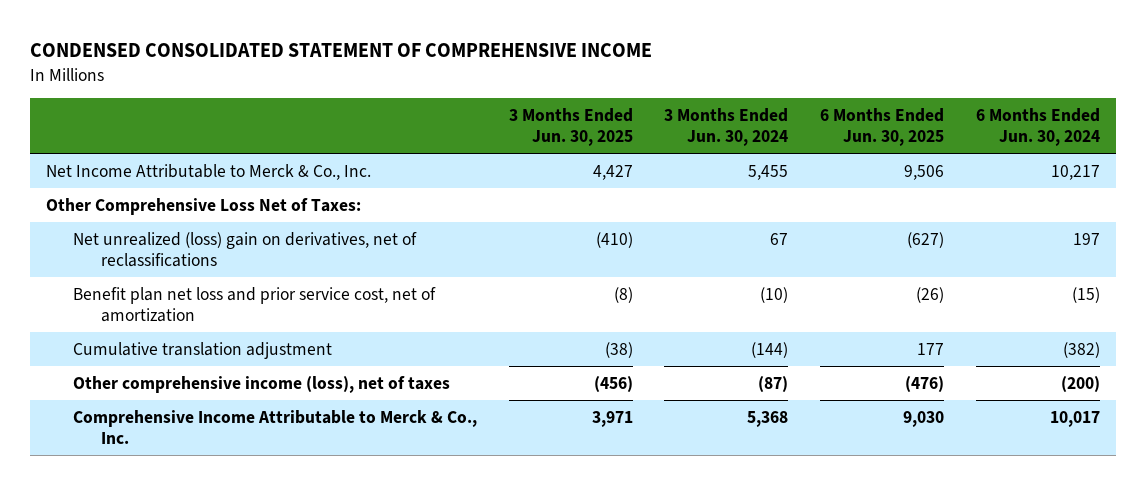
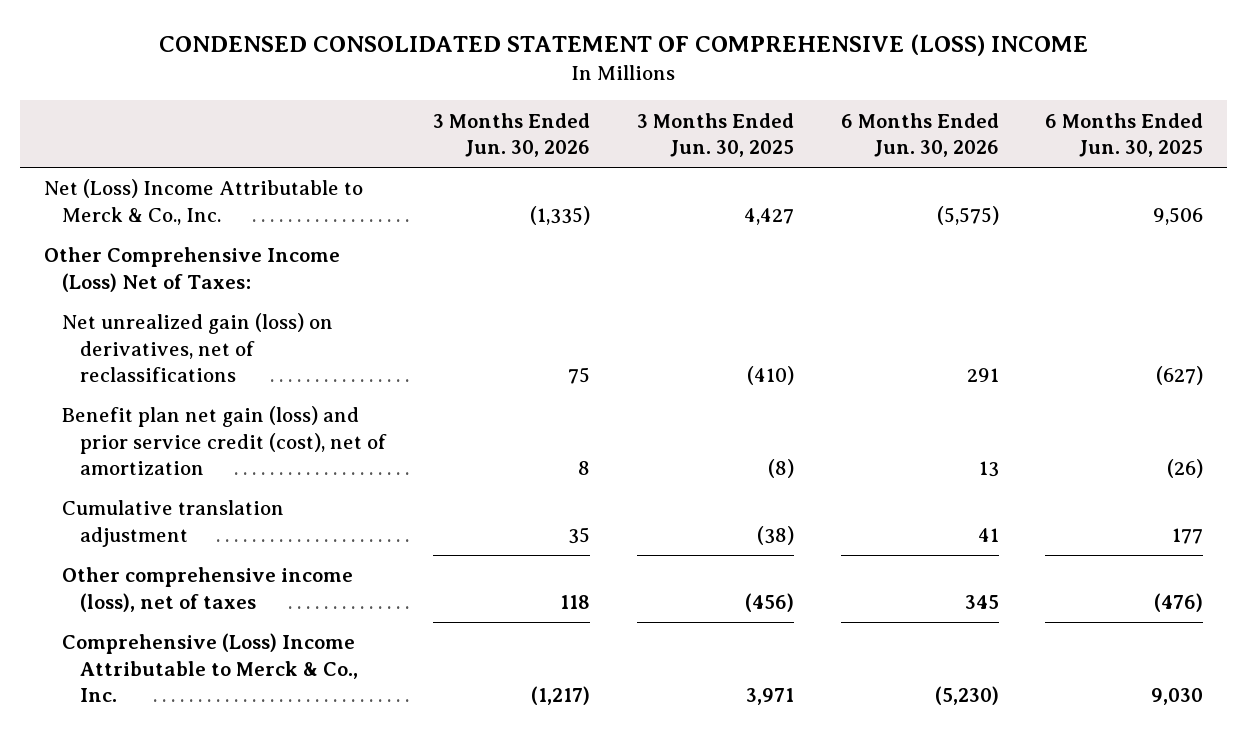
[29,42,652,57] CONDENSED CONSOLIDATED STATEMENT OF COMPREHENSIVE INCOME -> [159,33,1089,56] CONDENSED CONSOLIDATED STATEMENT OF COMPREHENSIVE (LOSS) INCOME
[664,107,789,147] 3 Months Ended Jun. 30, 2024 -> none
[975,107,1100,147] 6 Months Ended Jun. 30, 2024 -> none
none -> [432,112,590,157] 3 Months Ended Jun. 30, 2026
none -> [840,112,999,157] 6 Months Ended Jun. 30, 2026
[45,163,371,180] Net Income Attributable to Merck & Co., Inc. -> [43,179,363,225] Net (Loss) Income Attributable to Merck & Co., Inc.
[45,197,361,215] Other Comprehensive Loss Net of Taxes: -> [43,247,340,292] Other Comprehensive Income (Loss) Net of Taxes:
[73,231,418,268] Net unrealized (loss) gain on derivatives, net of reclassifications -> [61,313,333,383] Net unrealized gain (loss) on derivatives, net of reclassifications
[73,286,437,323] Benefit plan net loss and prior service cost, net of amortization -> [61,406,387,476] Benefit plan net gain (loss) and prior service credit (cost), net of amortization
[73,409,478,445] Comprehensive Income Attributable to Merck & Co., Inc. -> [61,633,358,703] Comprehensive (Loss) Income Attributable to Merck & Co., Inc.

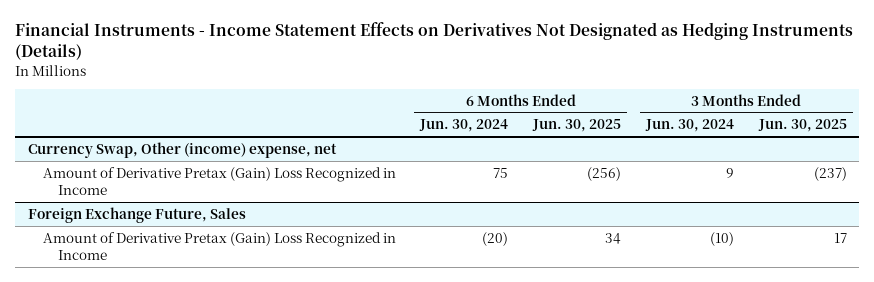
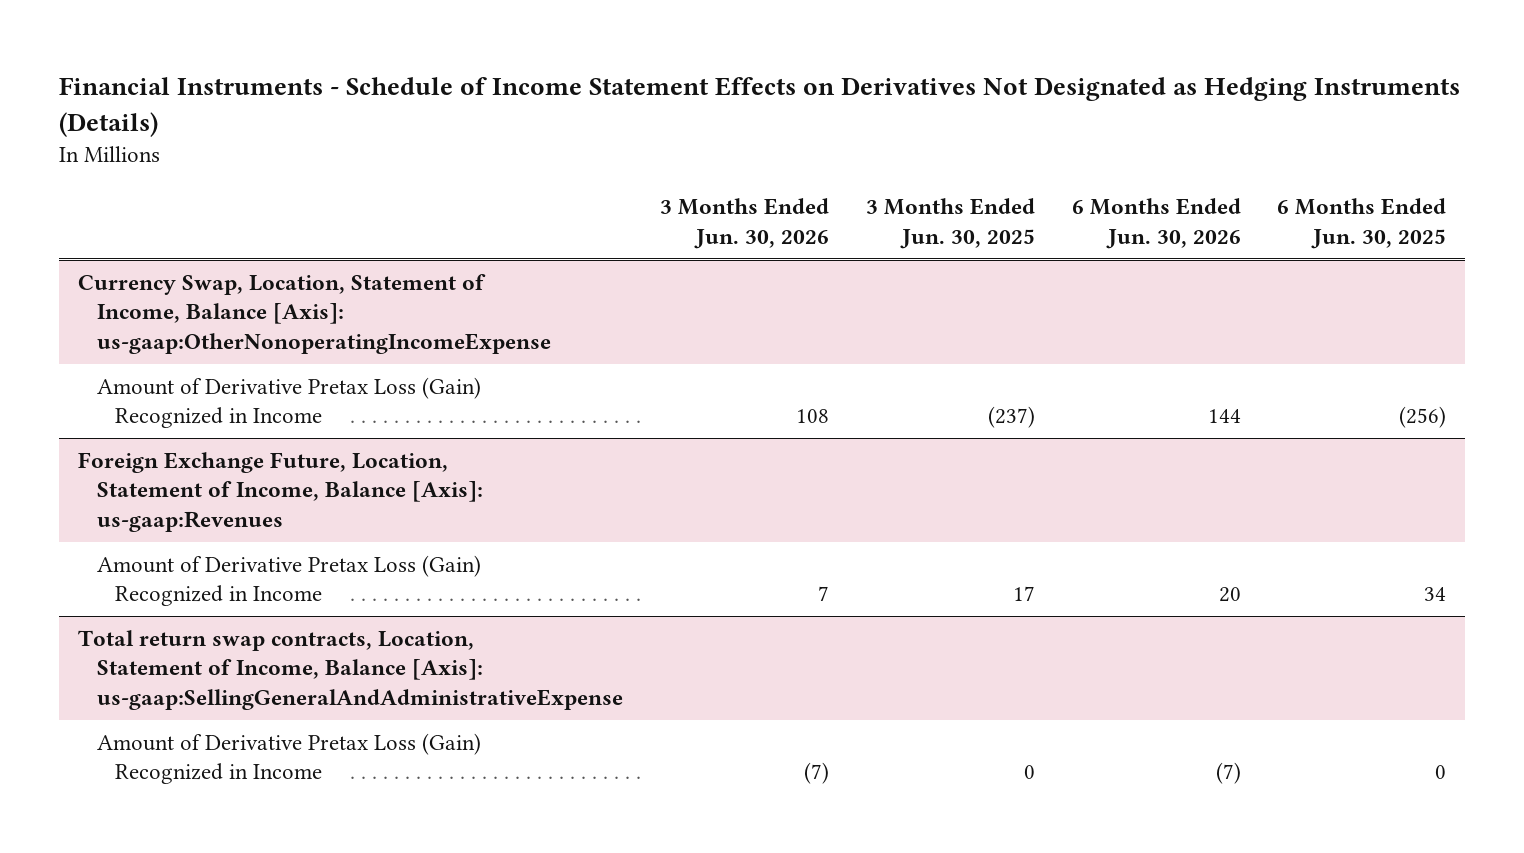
[15,22,854,61] Financial Instruments - Income Statement Effects on Derivatives Not Designated as Hedging Instruments (Details) -> [59,77,1461,137] Financial Instruments - Schedule of Income Statement Effects on Derivatives Not Designated as Hedging Instruments (Details)
[419,119,509,133] Jun. 30, 2024 -> none
[644,119,734,133] Jun. 30, 2024 -> none
none -> [659,198,829,250] 3 Months Ended Jun. 30, 2026
none -> [1071,198,1241,250] 6 Months Ended Jun. 30, 2026
[27,141,337,158] Currency Swap, Other (income) expense, net -> none
[27,206,246,223] Foreign Exchange Future, Sales -> none
none -> [77,273,551,355] Currency Swap, Location, Statement of Income, Balance [Axis]: us-gaap:OtherNonoperatingIncomeExpense
[42,166,396,195] Amount of Derivative Pretax (Gain) Loss Recognized in Income -> [96,376,481,429] Amount of Derivative Pretax Loss (Gain) Recognized in Income
none -> [77,451,483,533] Foreign Exchange Future, Location, Statement of Income, Balance [Axis]: us-gaap:Revenues
[42,231,396,260] Amount of Derivative Pretax (Gain) Loss Recognized in Income -> [96,554,481,607] Amount of Derivative Pretax Loss (Gain) Recognized in Income
none -> [77,629,623,711] Total return swap contracts, Location, Statement of Income, Balance [Axis]: us-gaap:SellingGeneralAndAdministrativeExpense
none -> [96,732,481,785] Amount of Derivative Pretax Loss (Gain) Recognized in Income

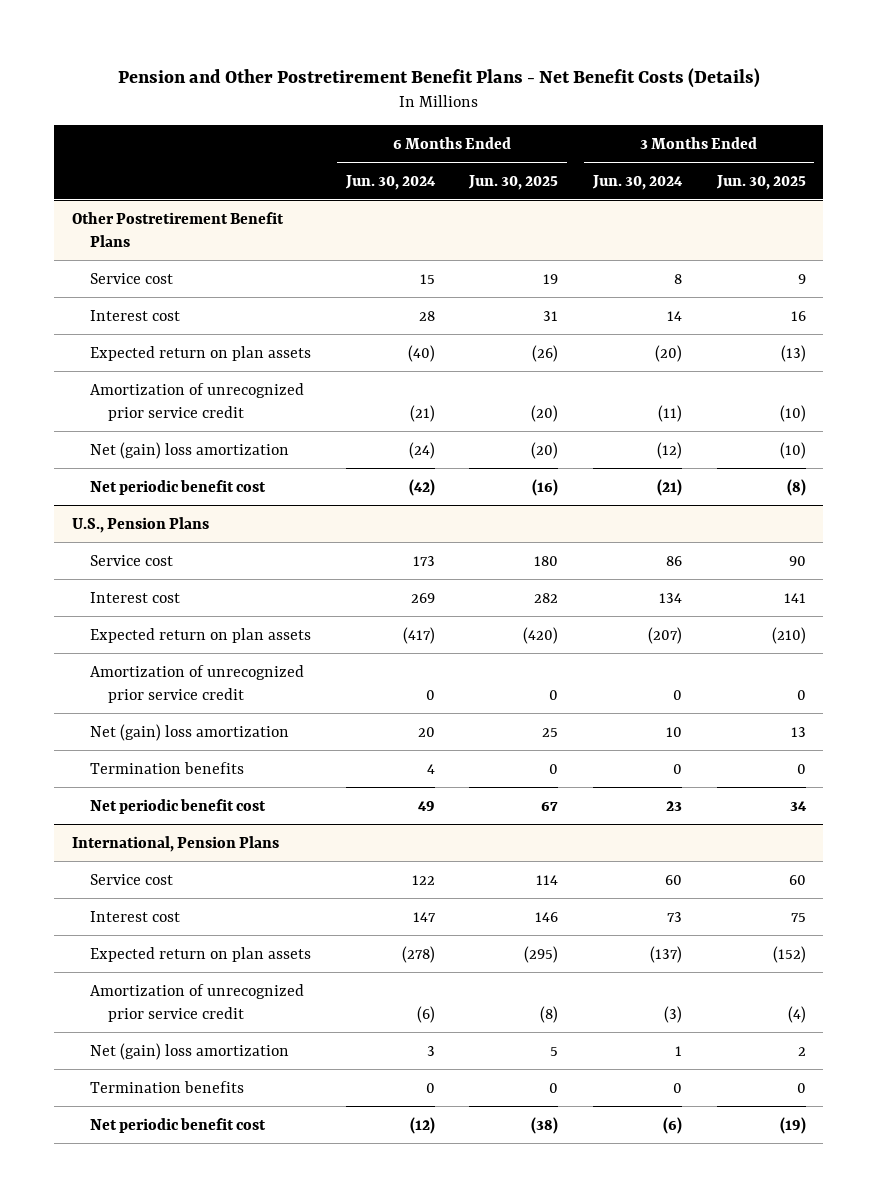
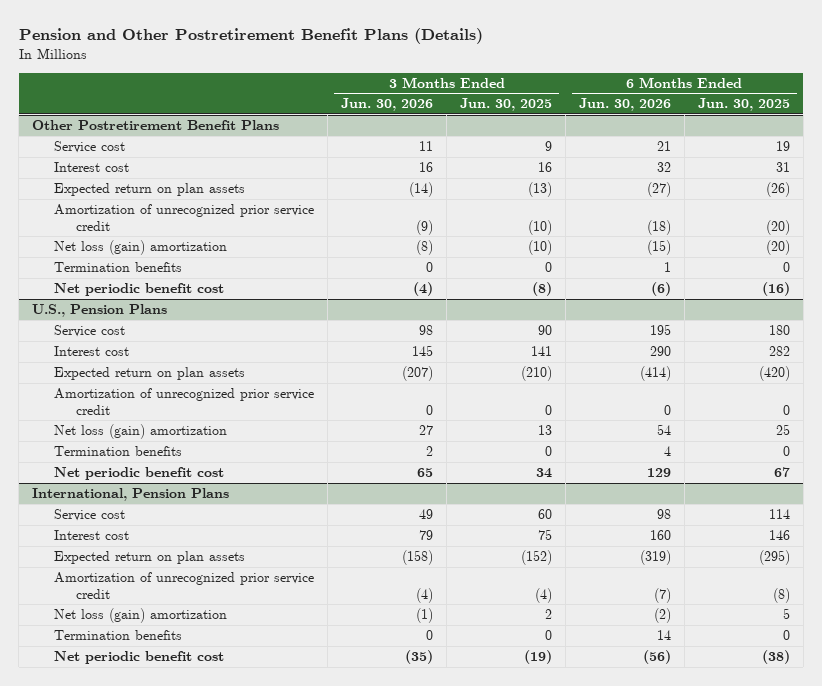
[117,67,760,88] Pension and Other Postretirement Benefit Plans - Net Benefit Costs (Details) -> [18,28,483,45] Pension and Other Postretirement Benefit Plans (Details)
[344,174,436,190] Jun. 30, 2024 -> none
[591,174,683,190] Jun. 30, 2024 -> none
none -> [341,98,434,112] Jun. 30, 2026
none -> [578,98,671,112] Jun. 30, 2026
[90,441,290,459] Net (gain) loss amortization -> [54,240,228,256] Net loss (gain) amortization
none -> [54,262,183,273] Termination benefits
[90,723,290,741] Net (gain) loss amortization -> [54,424,228,440] Net loss (gain) amortization
[90,1042,290,1060] Net (gain) loss amortization -> [54,608,228,624] Net loss (gain) amortization

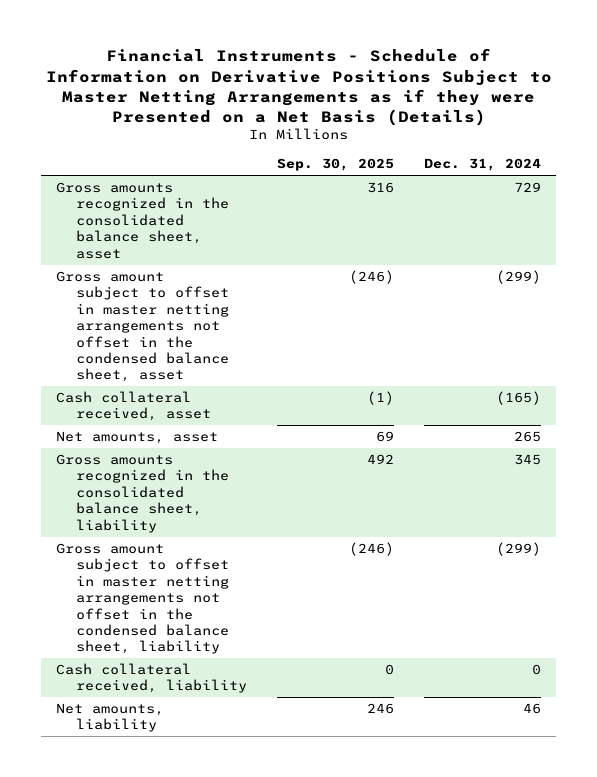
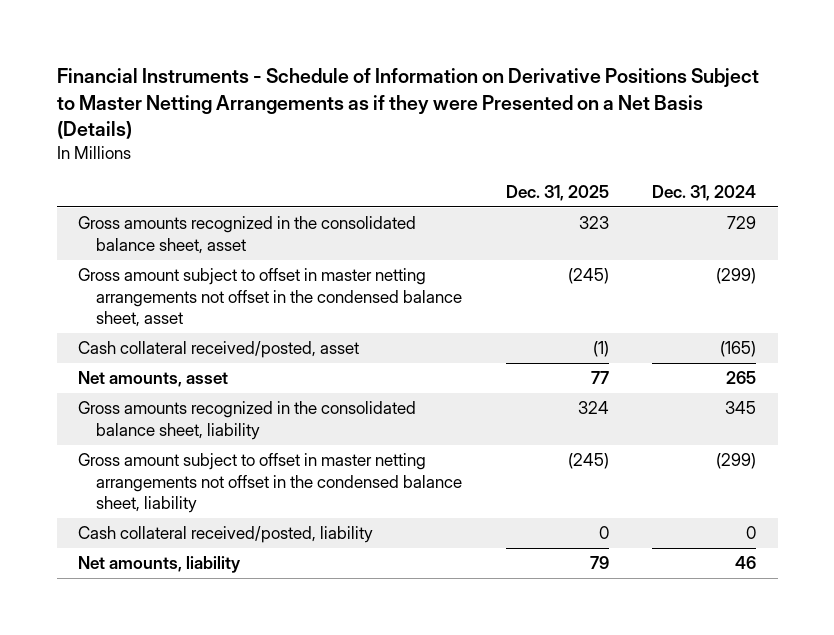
[277,158,395,172] Sep. 30, 2025 -> none
none -> [505,184,609,201] Dec. 31, 2025
[56,391,211,422] Cash collateral received, asset -> [78,341,360,359] Cash collateral received/posted, asset
[56,663,247,694] Cash collateral received, liability -> [78,526,374,544] Cash collateral received/posted, liability

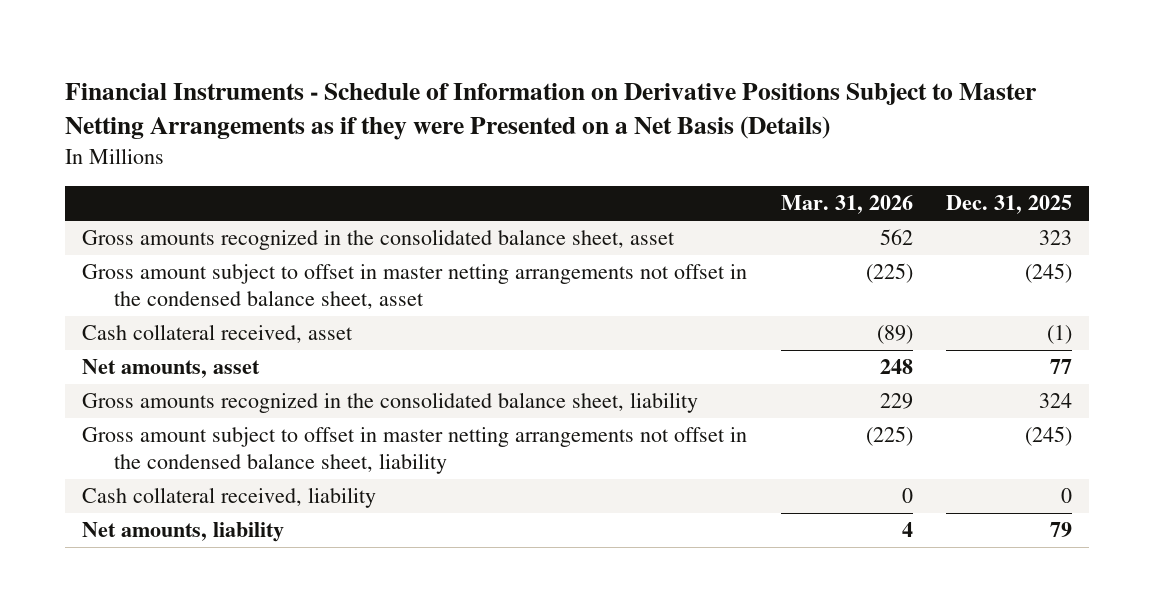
[651,184,756,201] Dec. 31, 2024 -> none
none -> [780,195,913,215] Mar. 31, 2026
[78,341,360,359] Cash collateral received/posted, asset -> [82,324,354,344] Cash collateral received, asset
[78,526,374,544] Cash collateral received/posted, liability -> [82,487,377,509] Cash collateral received, liability

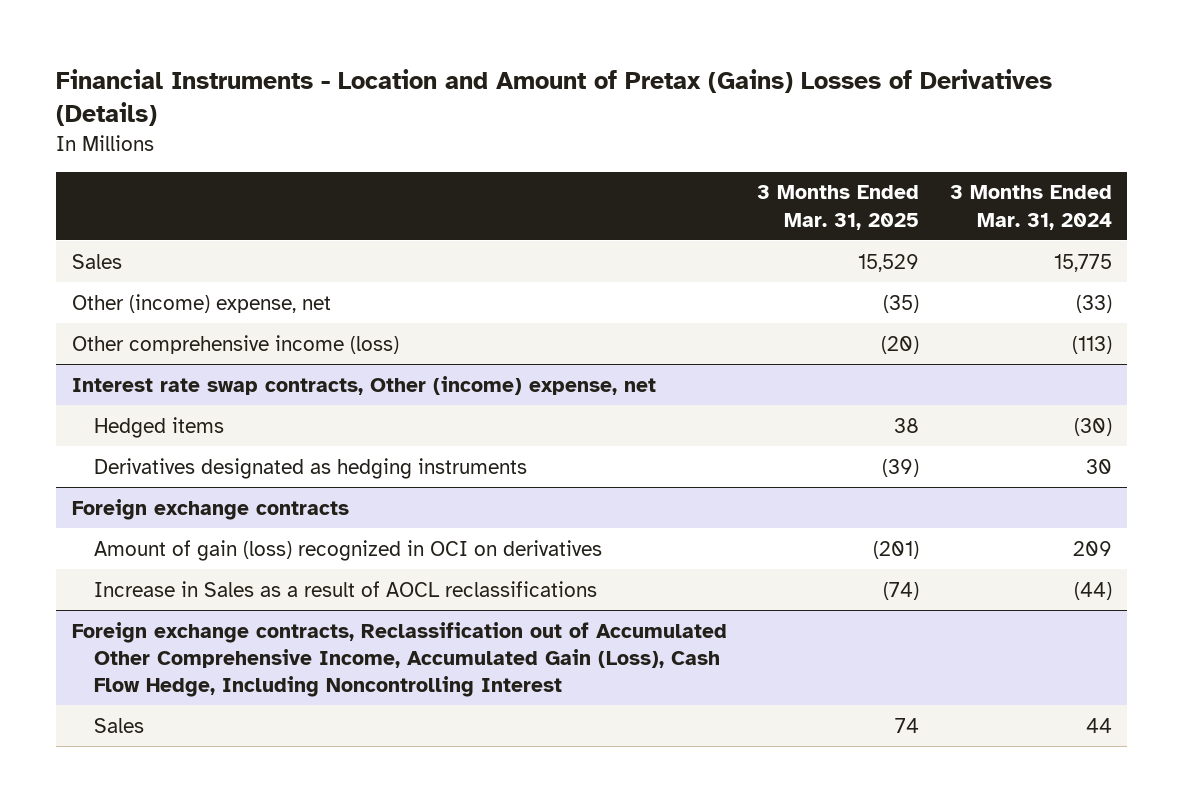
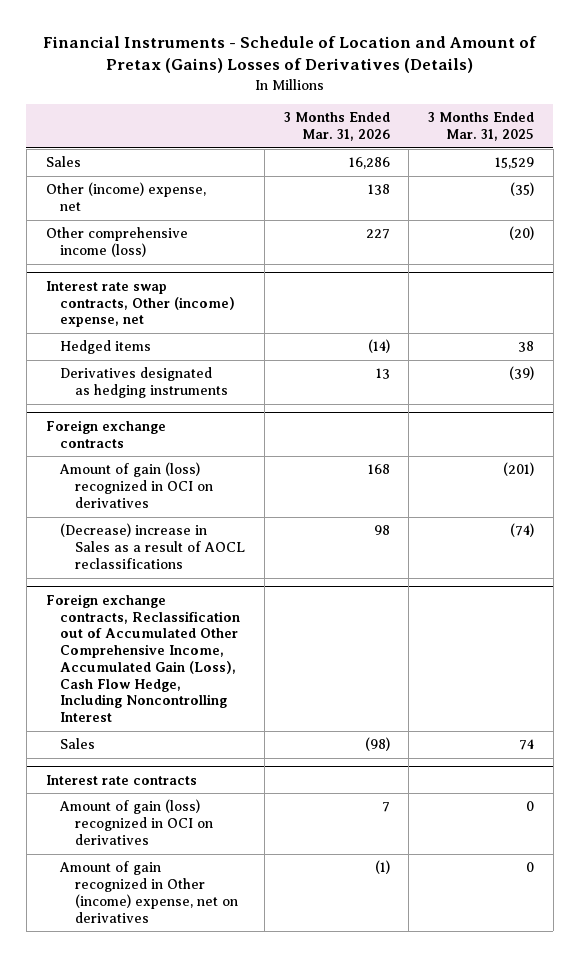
[56,69,1053,127] Financial Instruments - Location and Amount of Pretax (Gains) Losses of Derivatives (Details) -> [42,36,537,74] Financial Instruments - Schedule of Location and Amount of Pretax (Gains) Losses of Derivatives (Details)
[949,185,1112,230] 3 Months Ended Mar. 31, 2024 -> none
none -> [283,112,390,142] 3 Months Ended Mar. 31, 2026
[94,580,598,597] Increase in Sales as a result of AOCL reclassifications -> [60,523,246,569] (Decrease) increase in Sales as a result of AOCL reclassifications
none -> [45,774,197,785] Interest rate contracts
none -> [59,799,214,845] Amount of gain (loss) recognized in OCI on derivatives
none -> [59,861,239,923] Amount of gain recognized in Other (income) expense, net on derivatives

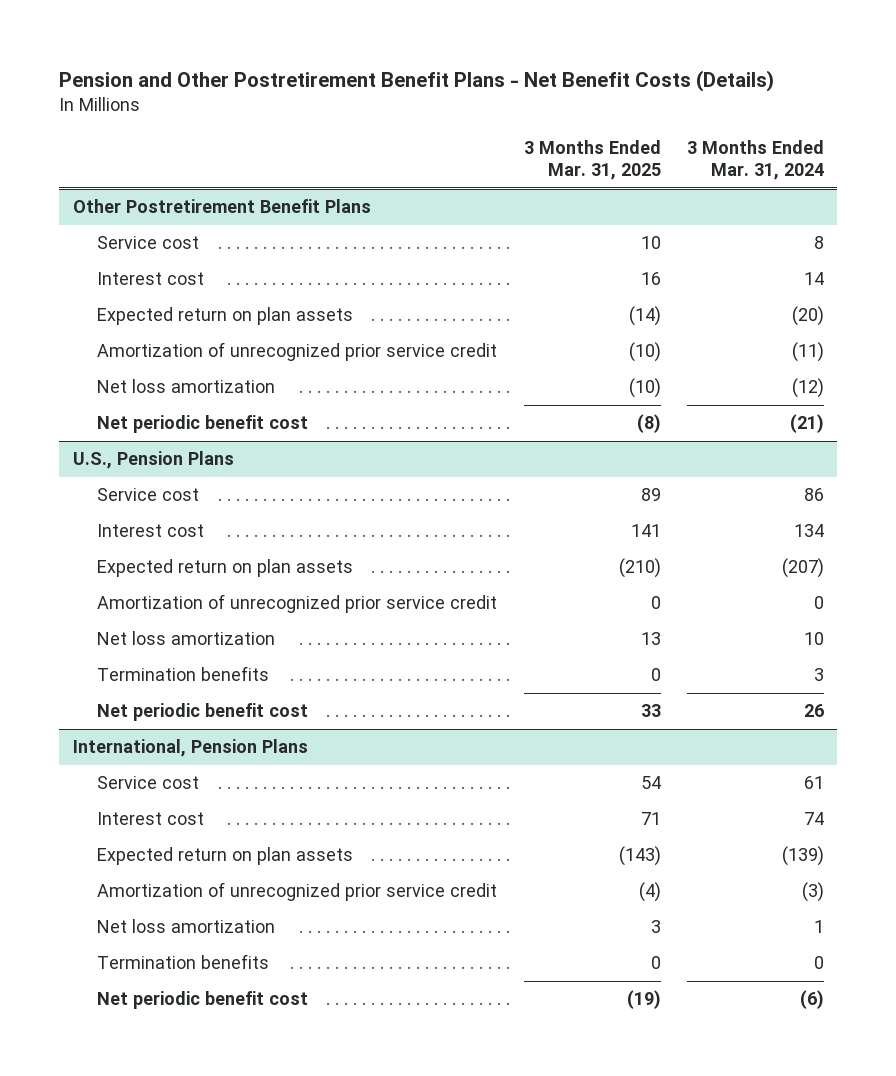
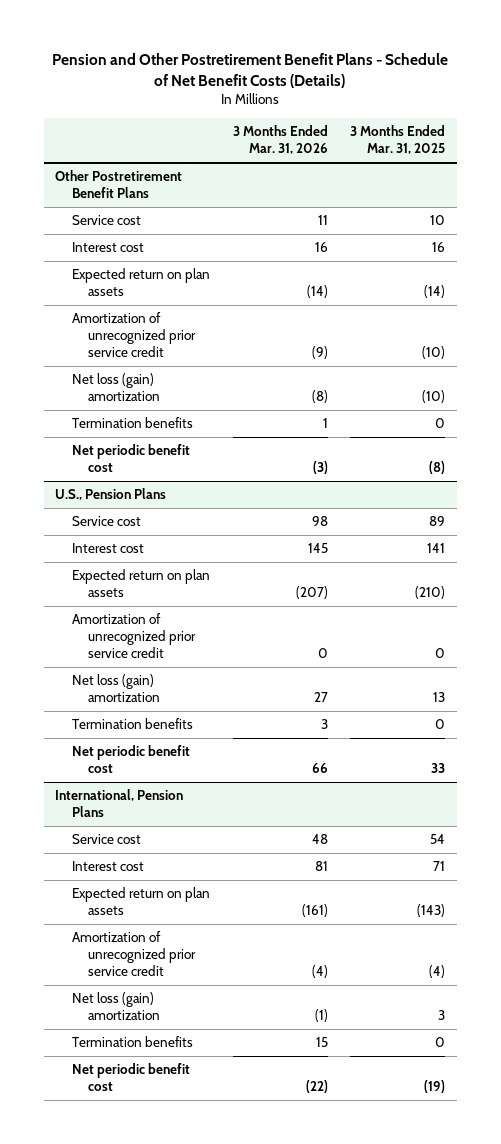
[59,70,775,93] Pension and Other Postretirement Benefit Plans - Net Benefit Costs (Details) -> [52,53,449,89] Pension and Other Postretirement Benefit Plans - Schedule of Net Benefit Costs (Details)
[686,139,824,181] 3 Months Ended Mar. 31, 2024 -> none
none -> [232,125,328,155] 3 Months Ended Mar. 31, 2026
[97,379,276,394] Net loss amortization -> [71,373,161,402] Net loss (gain) amortization
none -> [71,417,193,429] Termination benefits
[97,631,276,646] Net loss amortization -> [71,674,161,703] Net loss (gain) amortization
[97,919,276,934] Net loss amortization -> [71,992,161,1021] Net loss (gain) amortization

